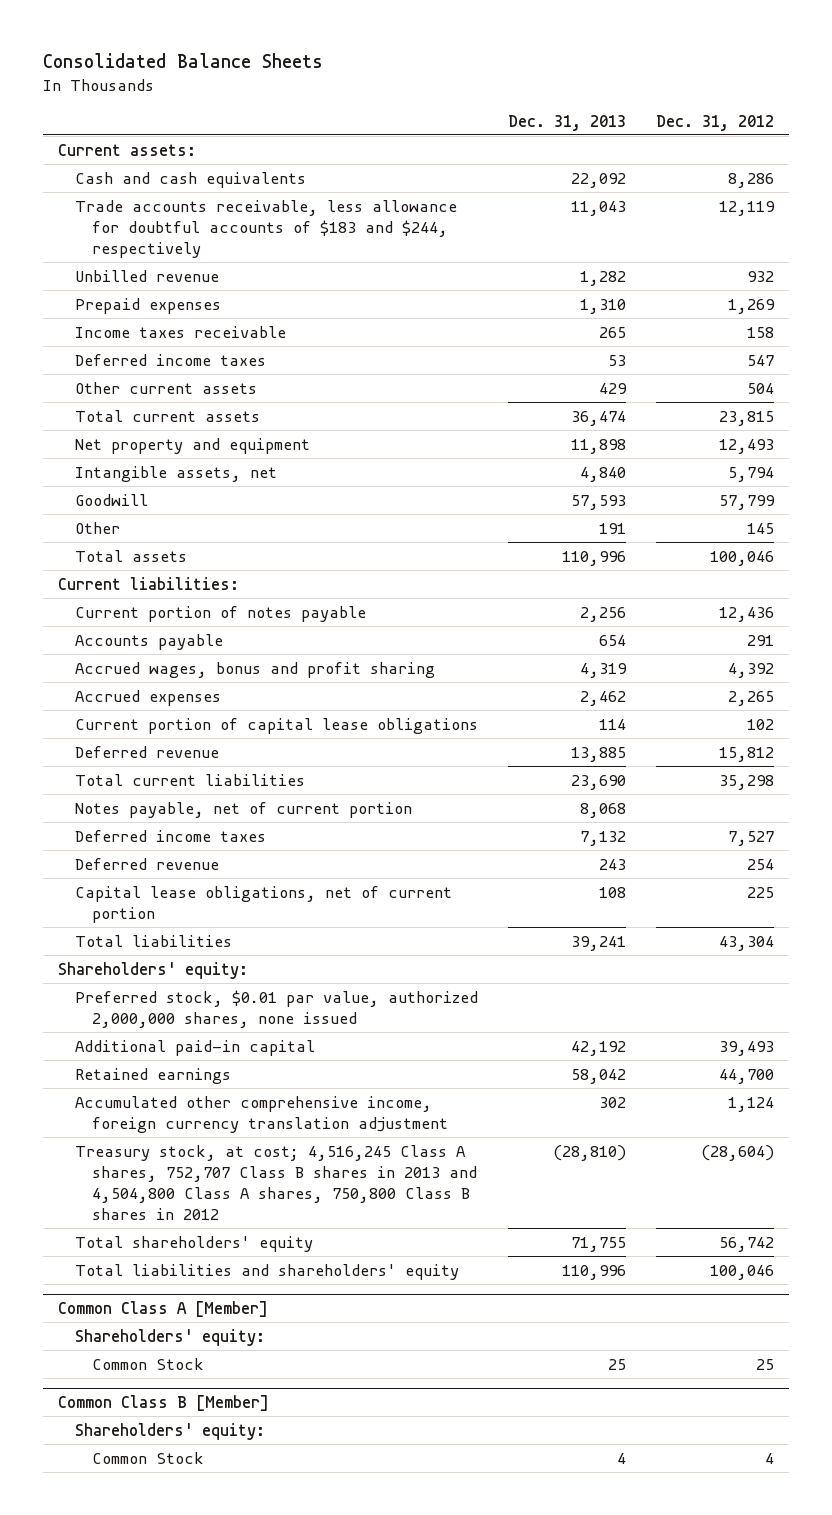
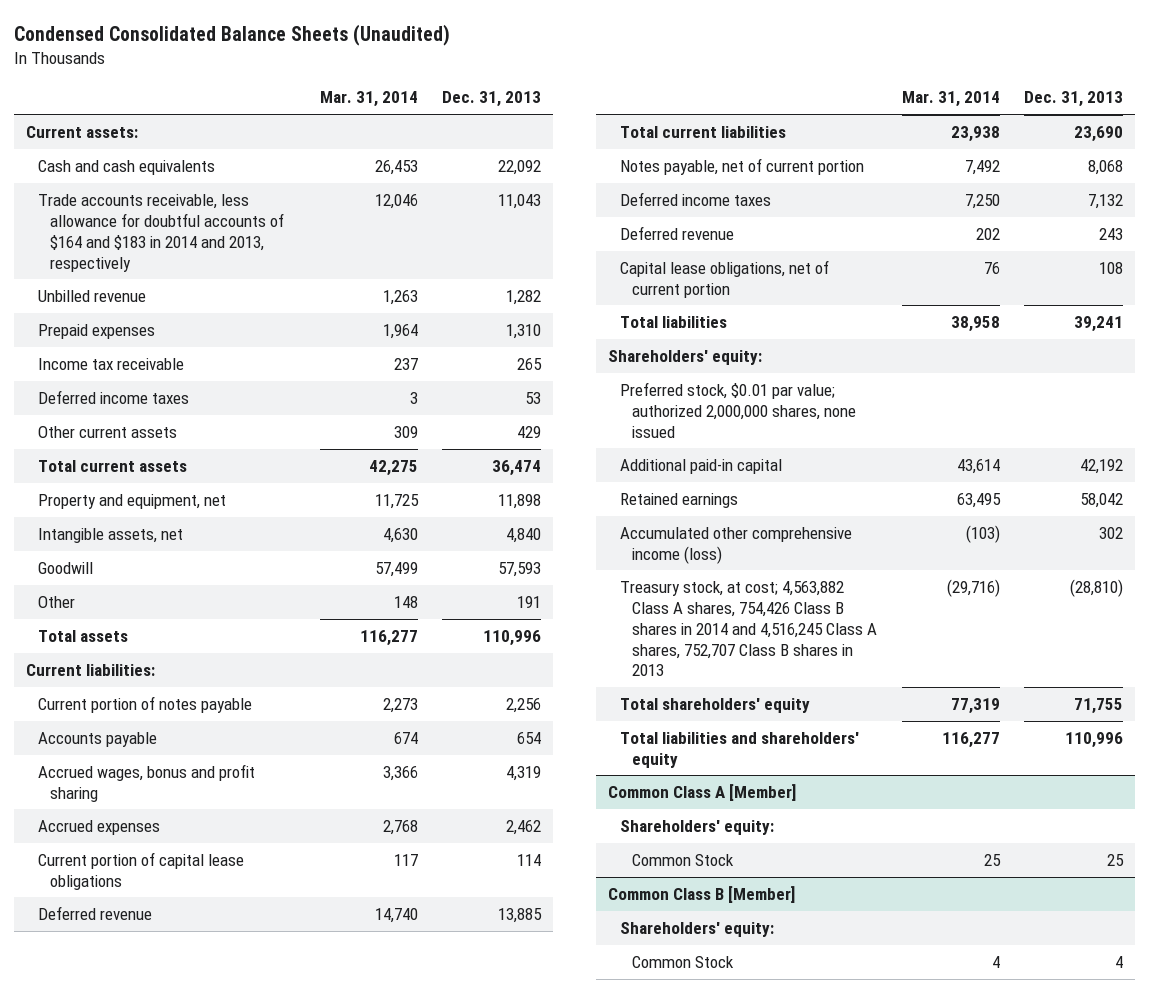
[42,53,323,69] Consolidated Balance Sheets -> [14,23,451,46] Condensed Consolidated Balance Sheets (Unaudited)
[655,114,774,131] Dec. 31, 2012 -> none
none -> [319,91,418,108] Mar. 31, 2014
[74,199,457,258] Trade accounts receivable, less allowance for doubtful accounts of $183 and $244, respectively -> [38,193,285,272] Trade accounts receivable, less allowance for doubtful accounts of $164 and $183 in 2014 and 2013, respectively
[74,325,286,338] Income taxes receivable -> [38,357,185,370] Income tax receivable
[74,437,310,454] Net property and equipment -> [38,493,227,509] Property and equipment, net
[74,989,478,1028] Preferred stock, $0.01 par value, authorized 2,000,000 shares, none issued -> [620,381,857,438] Preferred stock, $0.01 par value; authorized 2,000,000 shares, none issued
[74,1095,449,1133] Accumulated other comprehensive income, foreign currency translation adjustment -> [620,526,853,564] Accumulated other comprehensive income (loss)
[74,1144,478,1220] Treasury stock, at cost; 4,516,245 Class A shares, 752,707 Class B shares in 2013 and 4,504,800 Class A shares, 750,800 Class B shares in 2012 -> [620,580,878,677] Treasury stock, at cost; 4,563,882 Class A shares, 754,426 Class B shares in 2014 and 4,516,245 Class A shares, 752,707 Class B shares in 2013

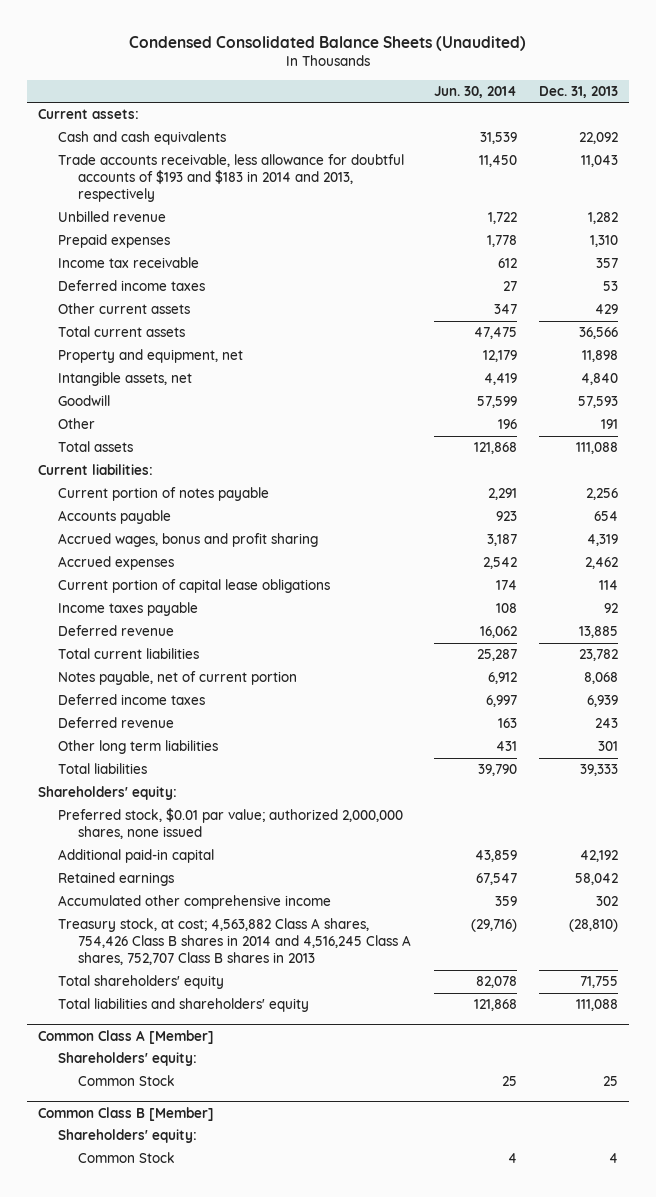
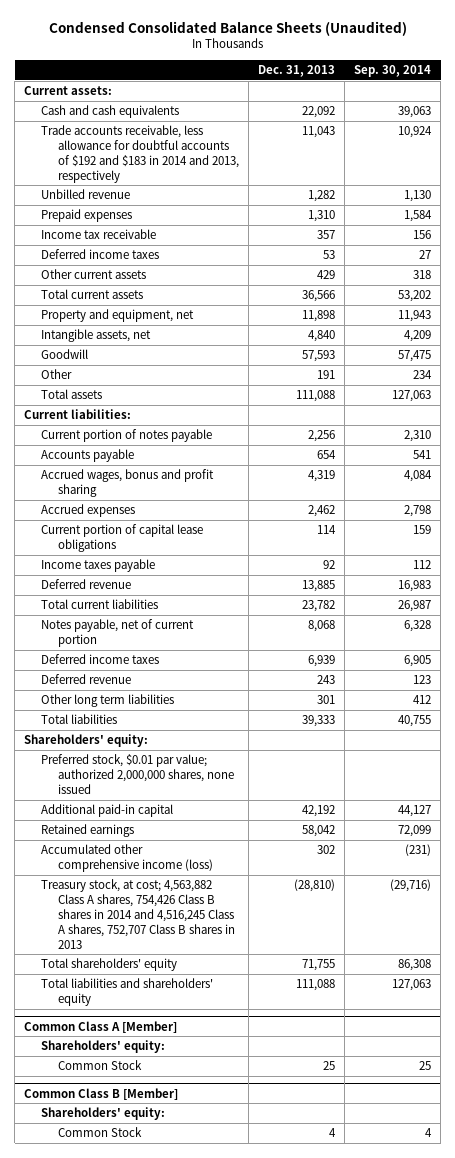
[433,85,517,98] Jun. 30, 2014 -> none
none -> [354,64,432,77] Sep. 30, 2014
[58,154,405,203] Trade accounts receivable, less allowance for doubtful accounts of $193 and $183 in 2014 and 2013, respectively -> [41,125,240,183] Trade accounts receivable, less allowance for doubtful accounts of $192 and $183 in 2014 and 2013, respectively
[58,895,332,910] Accumulated other comprehensive income -> [41,844,214,873] Accumulated other comprehensive income (loss)

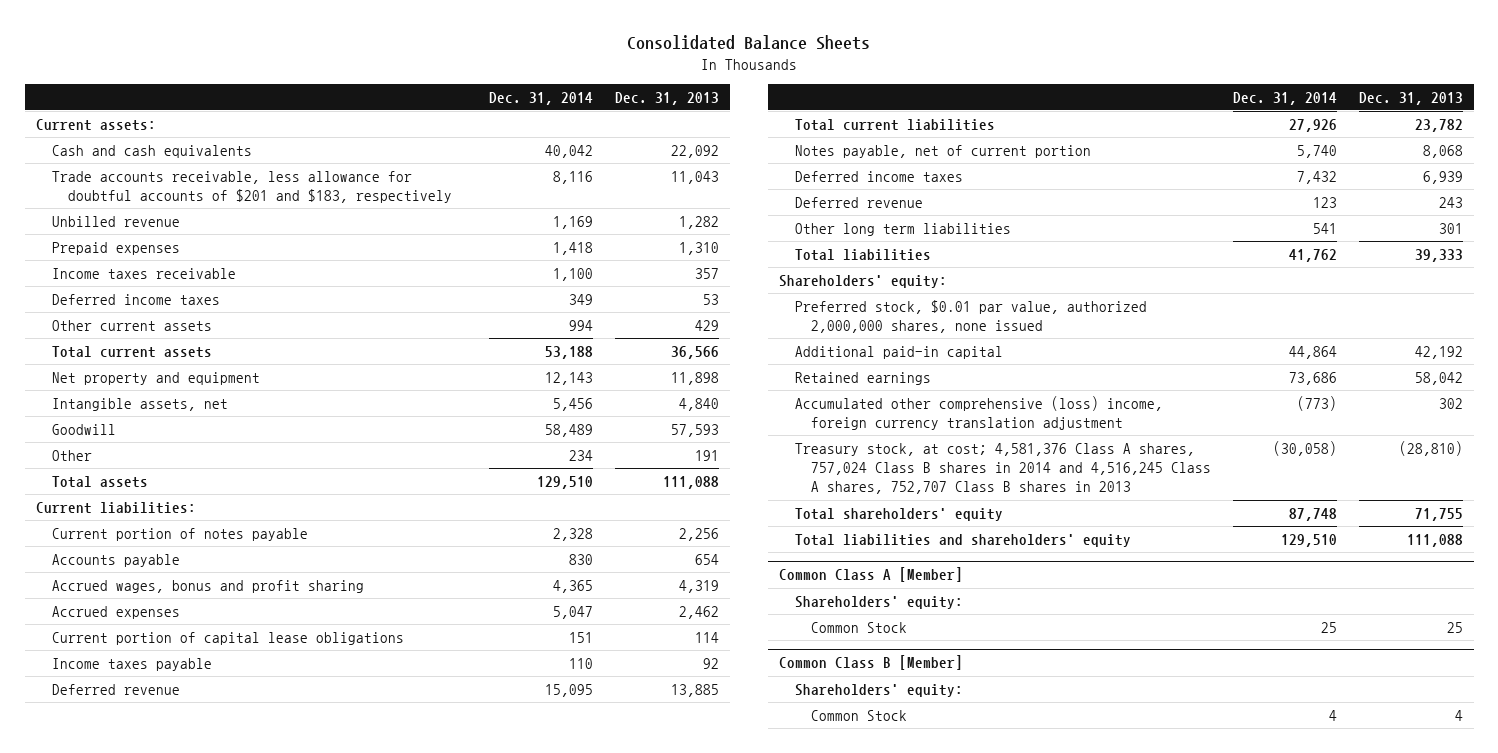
[48,20,407,36] Condensed Consolidated Balance Sheets (Unaudited) -> [627,35,871,51] Consolidated Balance Sheets
[354,64,432,77] Sep. 30, 2014 -> none
none -> [489,91,594,105] Dec. 31, 2014
[41,125,240,183] Trade accounts receivable, less allowance for doubtful accounts of $192 and $183 in 2014 and 2013, respectively -> [51,170,452,204] Trade accounts receivable, less allowance for doubtful accounts of $201 and $183, respectively
[41,229,157,240] Income tax receivable -> [51,267,236,279] Income taxes receivable
[41,309,195,323] Property and equipment, net -> [51,371,260,385] Net property and equipment
[41,754,235,794] Preferred stock, $0.01 par value; authorized 2,000,000 shares, none issued -> [795,299,1148,334] Preferred stock, $0.01 par value, authorized 2,000,000 shares, none issued
[41,844,214,873] Accumulated other comprehensive income (loss) -> [795,395,1164,431] Accumulated other comprehensive (loss) income, foreign currency translation adjustment
[41,879,236,949] Treasury stock, at cost; 4,563,882 Class A shares, 754,426 Class B shares in 2014 and 4,516,245 Class A shares, 752,707 Class B shares in 2013 -> [795,442,1212,495] Treasury stock, at cost; 4,581,376 Class A shares, 757,024 Class B shares in 2014 and 4,516,245 Class A shares, 752,707 Class B shares in 2013

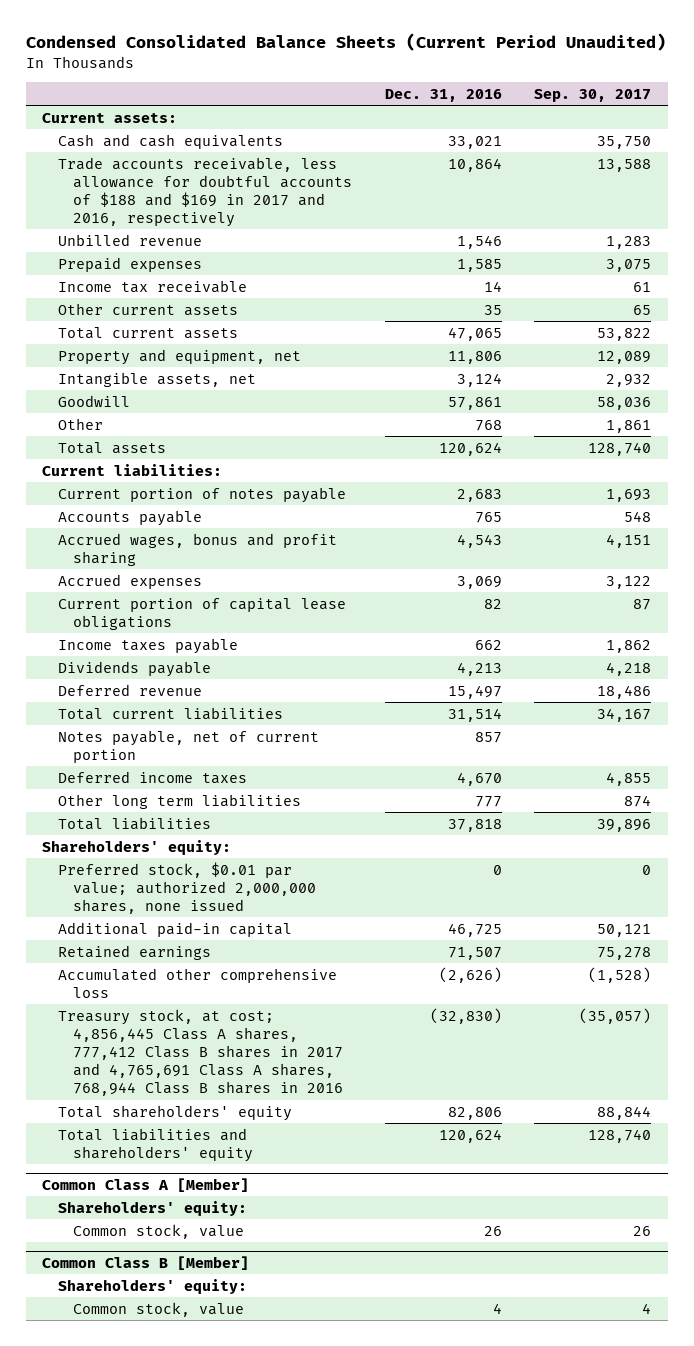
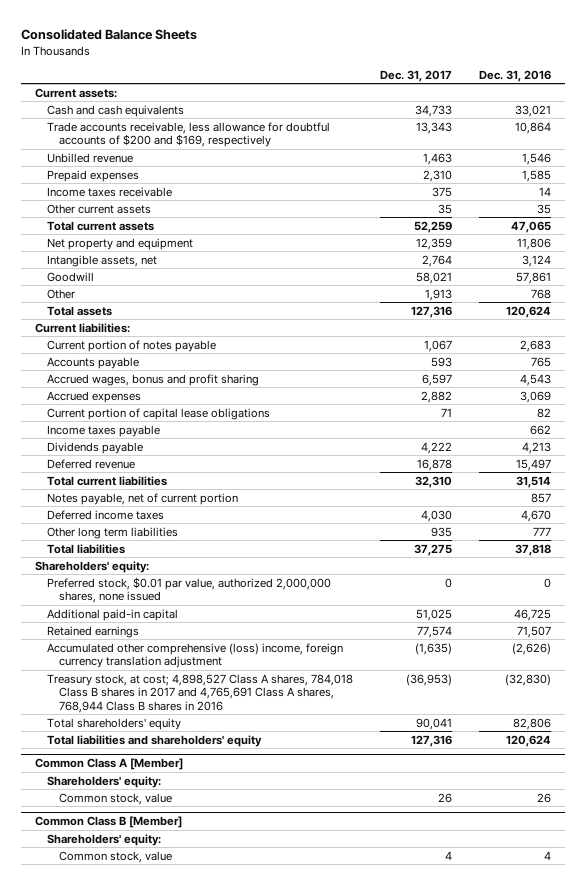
[26,33,667,52] Condensed Consolidated Balance Sheets (Current Period Unaudited) -> [21,29,198,41] Consolidated Balance Sheets
[534,88,652,102] Sep. 30, 2017 -> none
none -> [379,69,452,82] Dec. 31, 2017
[57,156,352,227] Trade accounts receivable, less allowance for doubtful accounts of $188 and $169 in 2017 and 2016, respectively -> [46,121,330,148] Trade accounts receivable, less allowance for doubtful accounts of $200 and $169, respectively
[57,279,247,293] Income tax receivable -> [46,186,172,197] Income taxes receivable
[57,348,301,365] Property and equipment, net -> [46,237,193,250] Net property and equipment
[57,861,316,914] Preferred stock, $0.01 par value; authorized 2,000,000 shares, none issued -> [46,576,331,604] Preferred stock, $0.01 par value, authorized 2,000,000 shares, none issued
[57,967,337,998] Accumulated other comprehensive loss -> [46,642,343,669] Accumulated other comprehensive (loss) income, foreign currency translation adjustment
[57,1008,343,1097] Treasury stock, at cost; 4,856,445 Class A shares, 777,412 Class B shares in 2017 and 4,765,691 Class A shares, 768,944 Class B shares in 2016 -> [46,673,353,713] Treasury stock, at cost; 4,898,527 Class A shares, 784,018 Class B shares in 2017 and 4,765,691 Class A shares, 768,944 Class B shares in 2016

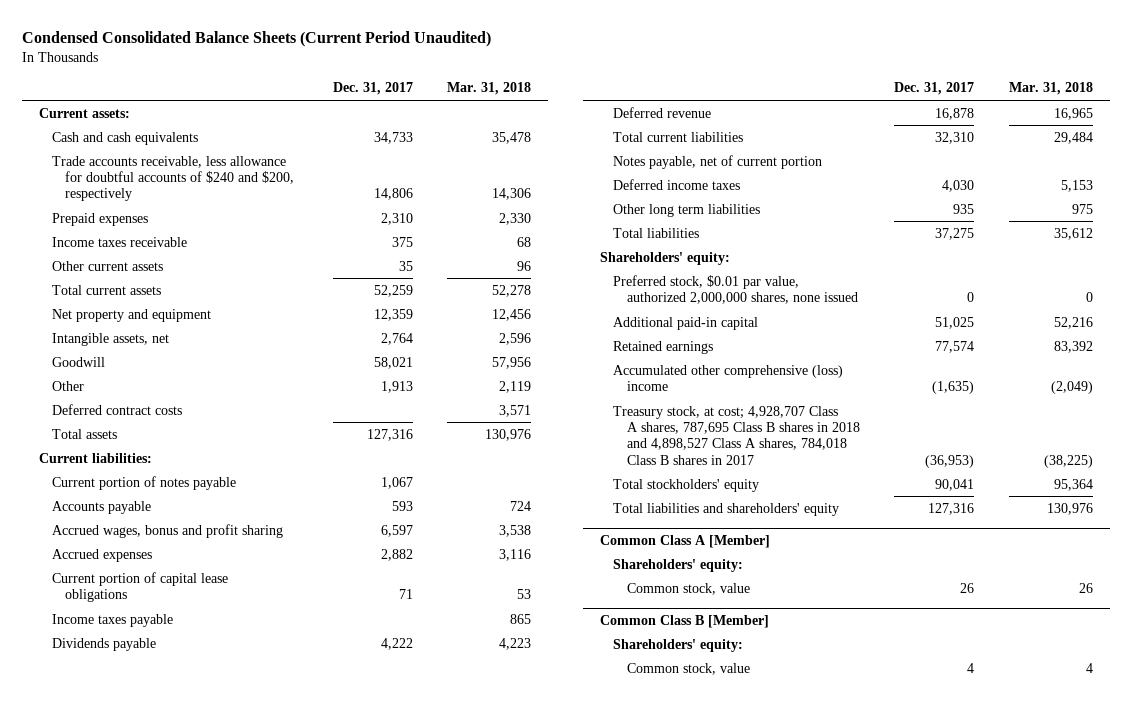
[21,29,198,41] Consolidated Balance Sheets -> [21,31,491,48] Condensed Consolidated Balance Sheets (Current Period Unaudited)
[479,69,552,82] Dec. 31, 2016 -> none
none -> [447,82,532,96] Mar. 31, 2018
[46,152,133,163] Unbilled revenue -> none
[46,121,330,148] Trade accounts receivable, less allowance for doubtful accounts of $200 and $169, respectively -> [51,155,295,202] Trade accounts receivable, less allowance for doubtful accounts of $240 and $200, respectively
[415,121,452,134] 13,343 -> [373,188,413,201] 14,806
none -> [51,403,182,415] Deferred contract costs
[46,642,343,669] Accumulated other comprehensive (loss) income, foreign currency translation adjustment -> [613,364,844,391] Accumulated other comprehensive (loss) income
[46,673,353,713] Treasury stock, at cost; 4,898,527 Class A shares, 784,018 Class B shares in 2017 and 4,765,691 Class A shares, 768,944 Class B shares in 2016 -> [613,405,860,465] Treasury stock, at cost; 4,928,707 Class A shares, 787,695 Class B shares in 2018 and 4,898,527 Class A shares, 784,018 Class B shares in 2017
[46,717,181,730] Total shareholders' equity -> [613,478,760,492] Total stockholders' equity

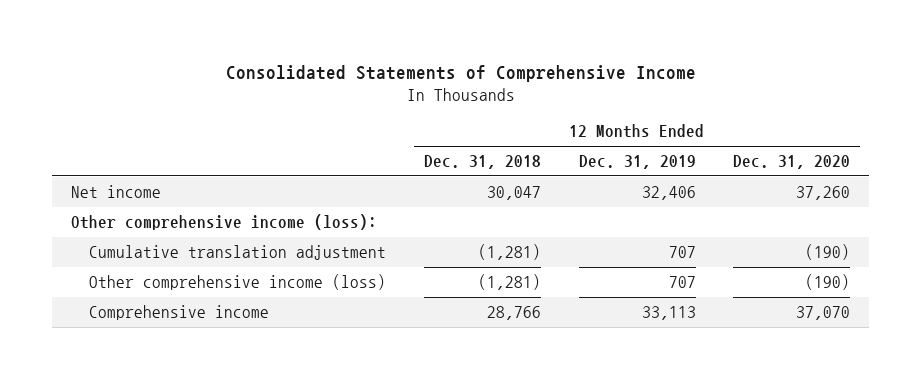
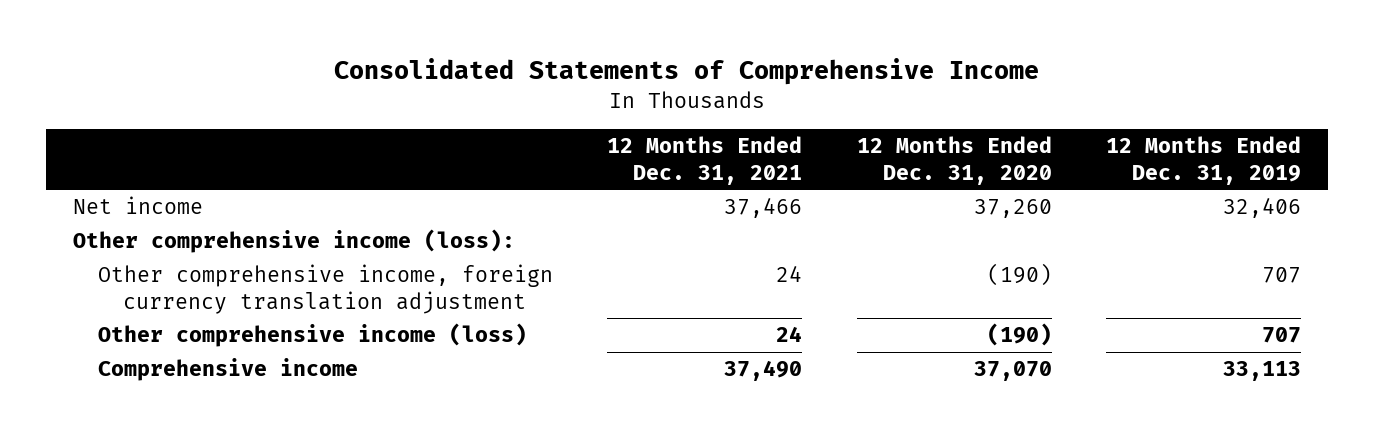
[423,155,541,170] Dec. 31, 2018 -> none
none -> [607,136,803,185] 12 Months Ended Dec. 31, 2021
[88,245,386,261] Cumulative translation adjustment -> [98,264,554,314] Other comprehensive income, foreign currency translation adjustment

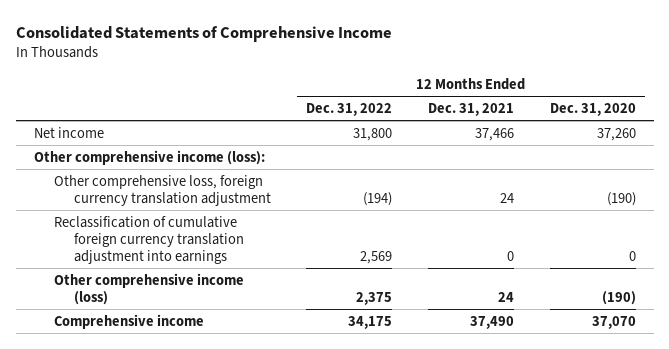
[1105,136,1301,185] 12 Months Ended Dec. 31, 2019 -> none
none -> [306,102,393,116] Dec. 31, 2022
[98,264,554,314] Other comprehensive income, foreign currency translation adjustment -> [53,174,271,206] Other comprehensive loss, foreign currency translation adjustment
none -> [53,215,244,264] Reclassification of cumulative foreign currency translation adjustment into earnings

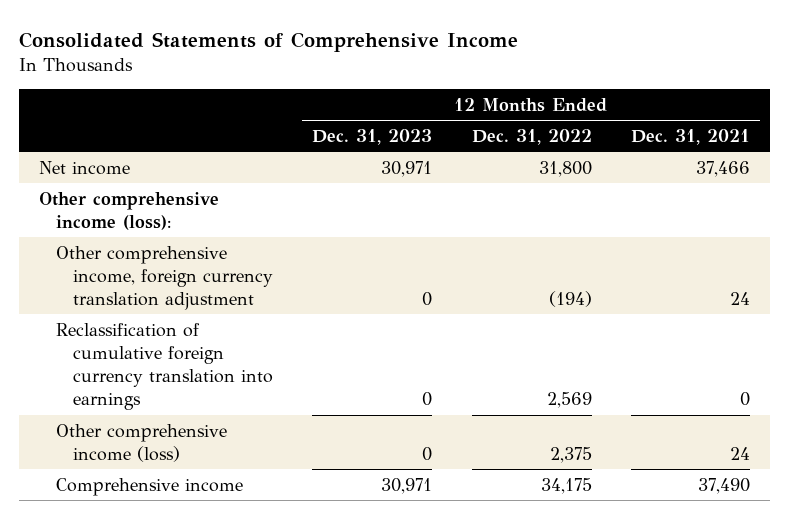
[549,102,636,116] Dec. 31, 2020 -> none
none -> [312,128,433,145] Dec. 31, 2023
[53,174,271,206] Other comprehensive loss, foreign currency translation adjustment -> [55,245,273,311] Other comprehensive income, foreign currency translation adjustment
[53,215,244,264] Reclassification of cumulative foreign currency translation adjustment into earnings -> [55,322,273,411] Reclassification of cumulative foreign currency translation into earnings

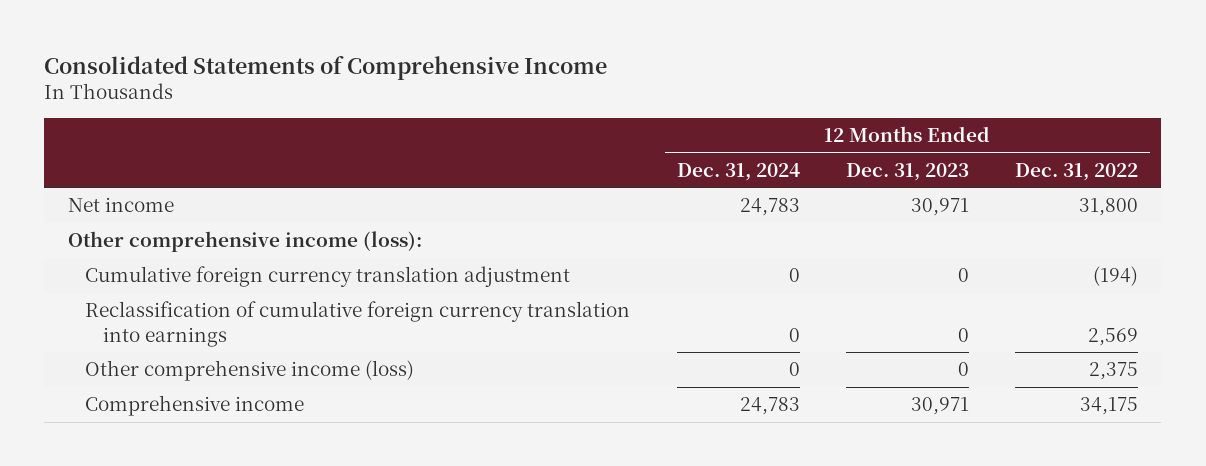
[630,128,750,145] Dec. 31, 2021 -> none
none -> [676,162,800,181] Dec. 31, 2024
[55,245,273,311] Other comprehensive income, foreign currency translation adjustment -> [85,266,571,288] Cumulative foreign currency translation adjustment

